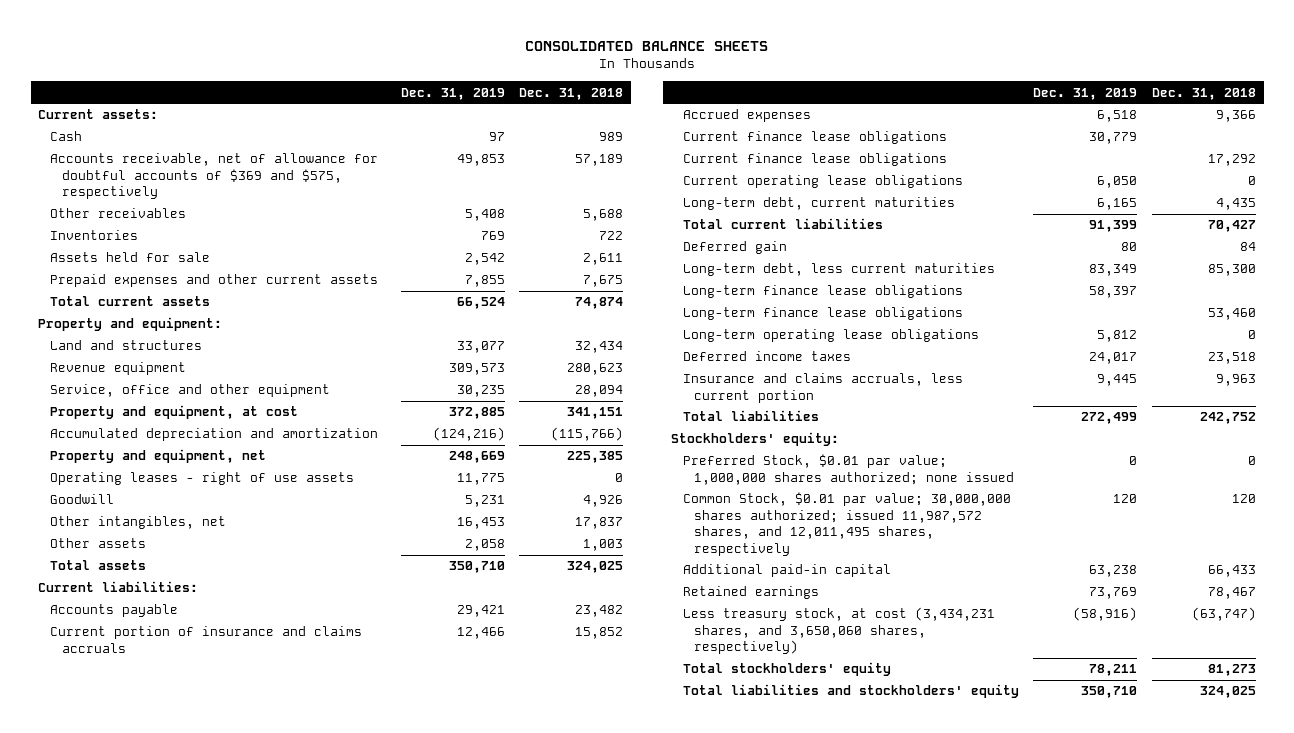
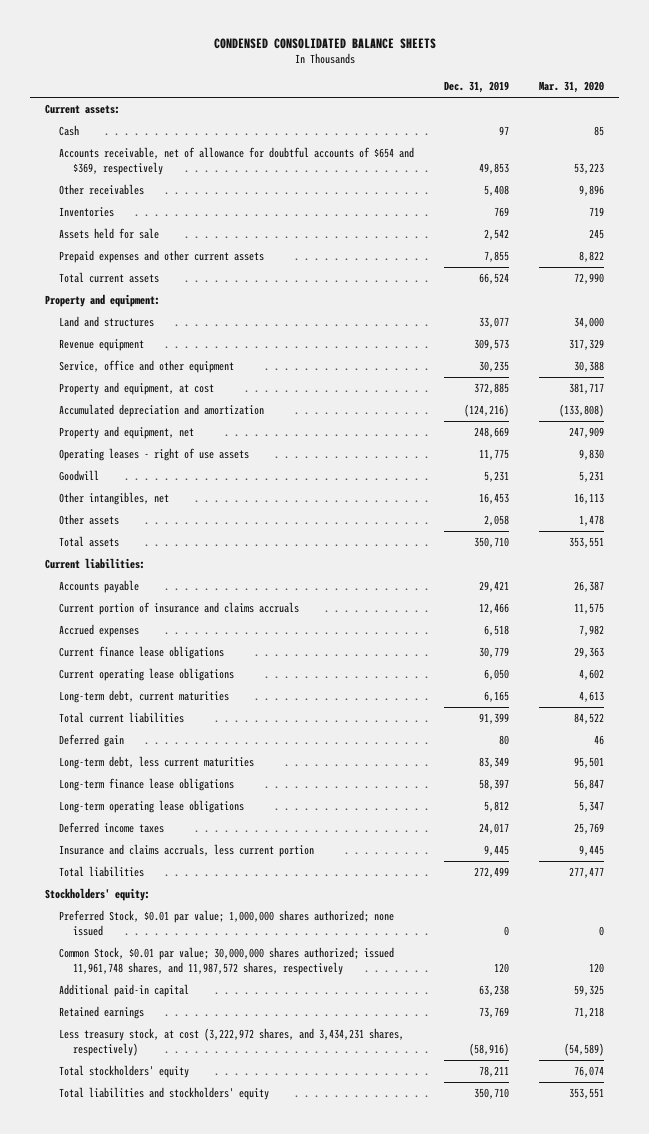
[525,40,769,51] CONSOLIDATED BALANCE SHEETS -> [213,37,436,49] CONDENSED CONSOLIDATED BALANCE SHEETS
[519,87,624,100] Dec. 31, 2018 -> none
none -> [539,81,605,94] Mar. 31, 2020
[49,153,378,200] Accounts receivable, net of allowance for doubtful accounts of $369 and $575, respectively -> [59,147,415,176] Accounts receivable, net of allowance for doubtful accounts of $654 and $369, respectively
[682,153,947,167] Current finance lease obligations -> none
[682,307,963,321] Long-term finance lease obligations -> none
[682,492,1011,556] Common Stock, $0.01 par value; 30,000,000 shares authorized; issued 11,987,572 shares, and 12,011,495 shares, respectively -> [59,947,395,976] Common Stock, $0.01 par value; 30,000,000 shares authorized; issued 11,961,748 shares, and 11,987,572 shares, respectively
[682,607,995,655] Less treasury stock, at cost (3,434,231 shares, and 3,650,060 shares, respectively) -> [59,1028,405,1057] Less treasury stock, at cost (3,222,972 shares, and 3,434,231 shares, respectively)

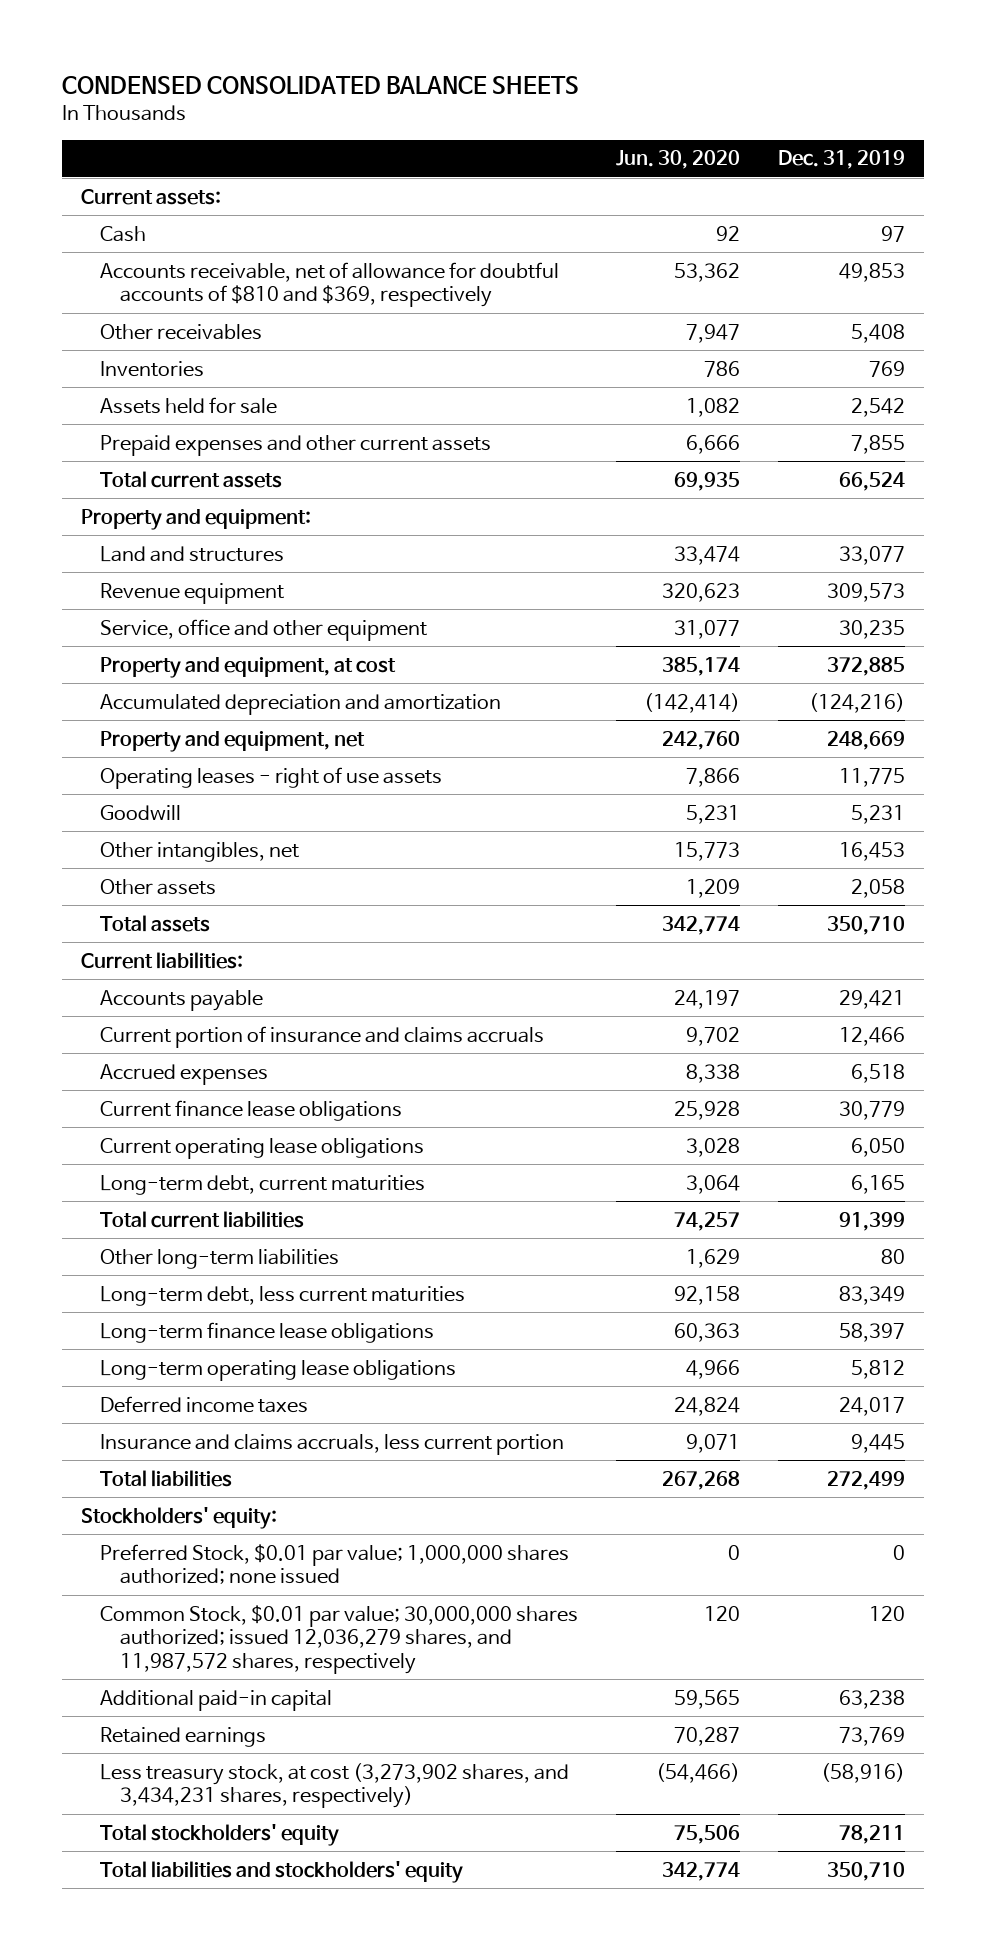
[539,81,605,94] Mar. 31, 2020 -> none
none -> [616,150,741,170] Jun. 30, 2020
[59,147,415,176] Accounts receivable, net of allowance for doubtful accounts of $654 and $369, respectively -> [100,261,560,308] Accounts receivable, net of allowance for doubtful accounts of $810 and $369, respectively
[59,734,125,748] Deferred gain -> none
none -> [100,1248,340,1269] Other long-term liabilities
[59,947,395,976] Common Stock, $0.01 par value; 30,000,000 shares authorized; issued 11,961,748 shares, and 11,987,572 shares, respectively -> [100,1604,579,1674] Common Stock, $0.01 par value; 30,000,000 shares authorized; issued 12,036,279 shares, and 11,987,572 shares, respectively
[59,1028,405,1057] Less treasury stock, at cost (3,222,972 shares, and 3,434,231 shares, respectively) -> [100,1762,570,1809] Less treasury stock, at cost (3,273,902 shares, and 3,434,231 shares, respectively)

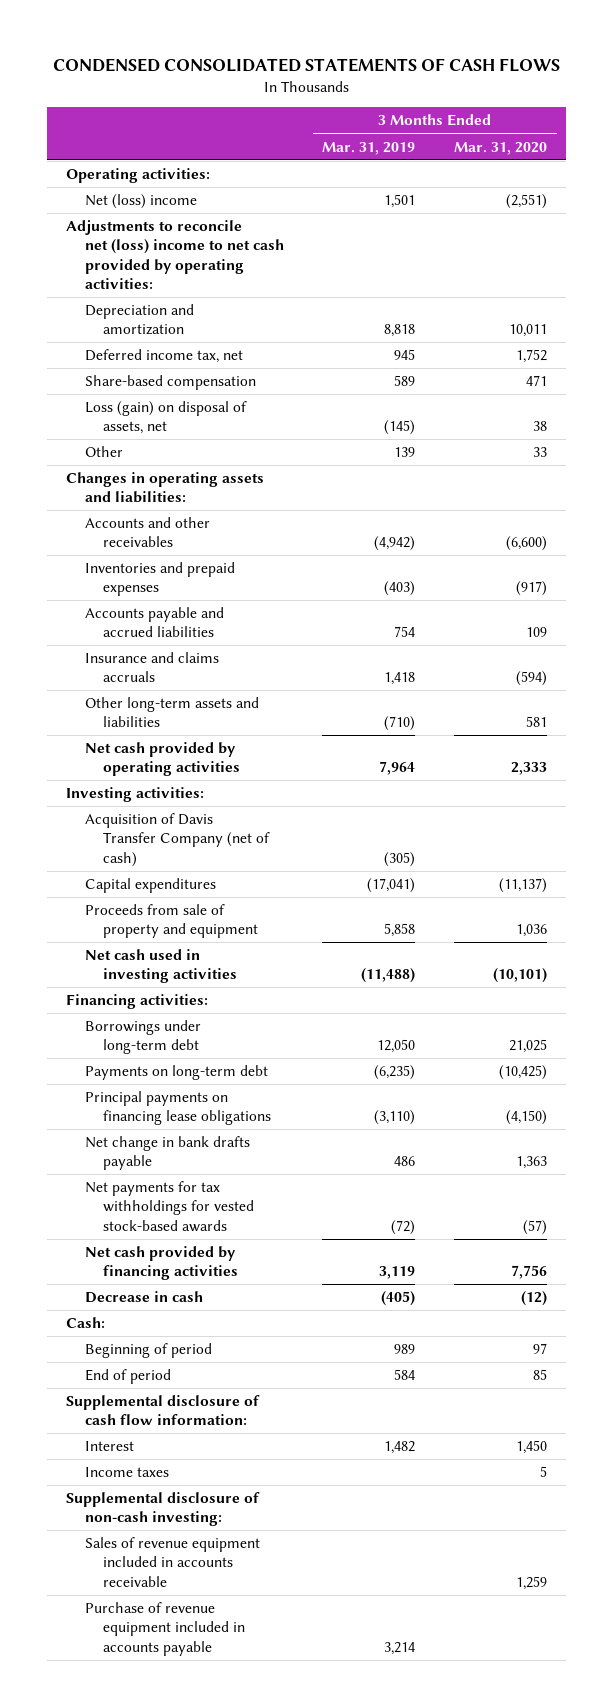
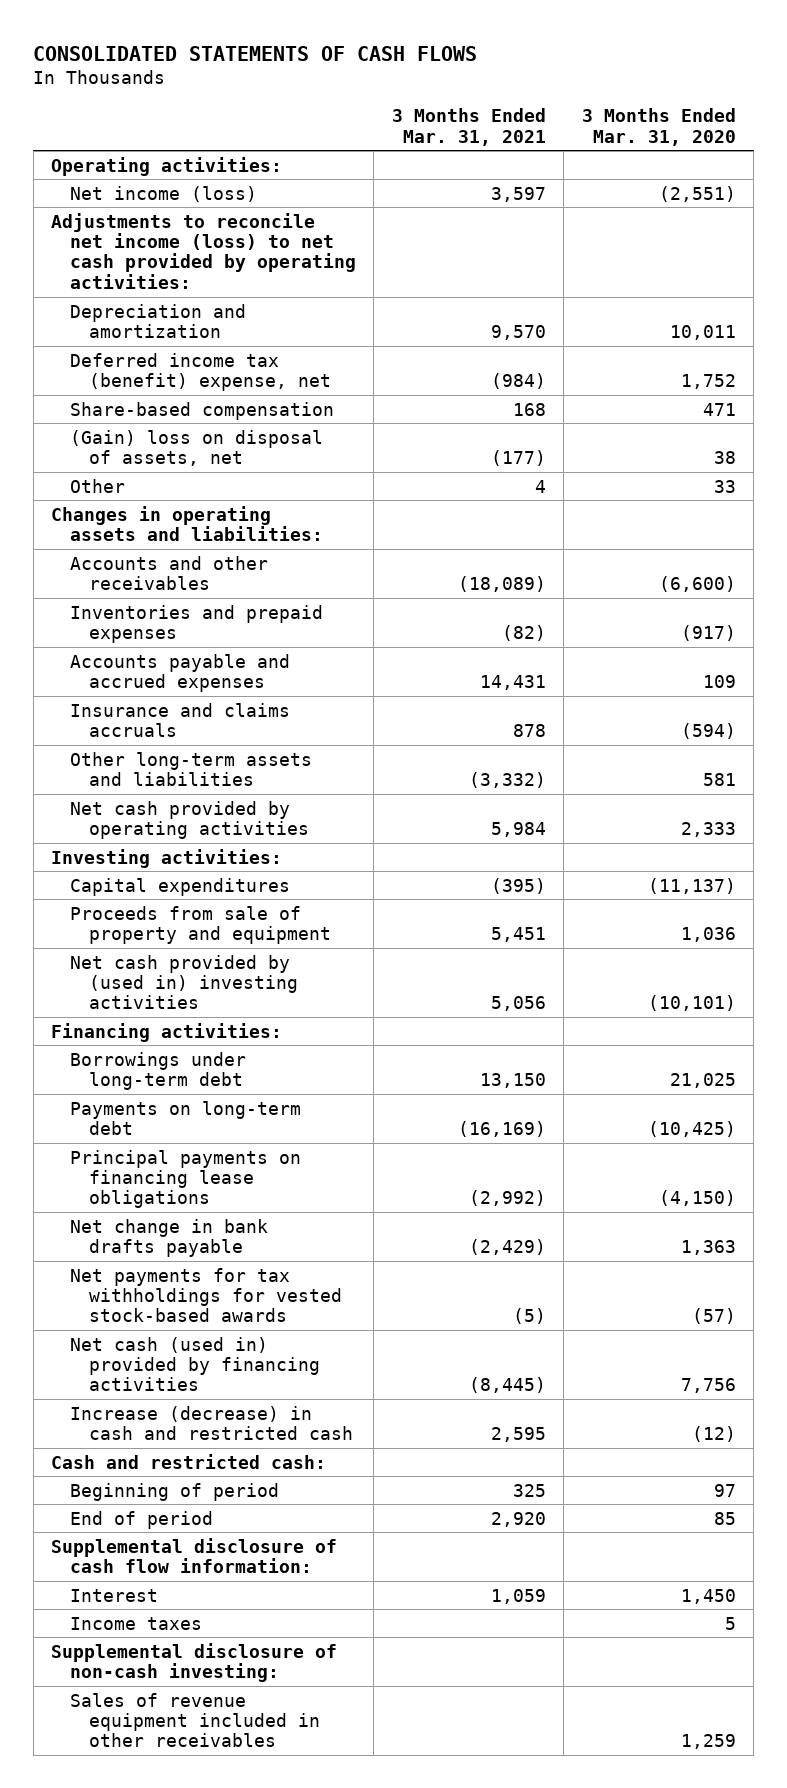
[52,58,560,73] CONDENSED CONSOLIDATED STATEMENTS OF CASH FLOWS -> [33,45,478,61] CONSOLIDATED STATEMENTS OF CASH FLOWS
[322,141,416,155] Mar. 31, 2019 -> none
none -> [391,108,546,146] 3 Months Ended Mar. 31, 2021
[84,194,197,210] Net (loss) income -> [69,185,257,202] Net income (loss)
[66,220,284,289] Adjustments to reconcile net (loss) income to net cash provided by operating activities: -> [51,212,356,289] Adjustments to reconcile net income (loss) to net cash provided by operating activities:
[84,349,243,364] Deferred income tax, net -> [69,352,331,391] Deferred income tax (benefit) expense, net
[84,401,247,435] Loss (gain) on disposal of assets, net -> [69,429,323,466] (Gain) loss on disposal of assets, net
[84,607,224,638] Accounts payable and accrued liabilities -> [69,653,290,692] Accounts payable and accrued expenses
[84,813,270,867] Acquisition of Davis Transfer Company (net of cash) -> none
[84,949,237,984] Net cash used in investing activities -> [69,954,298,1010] Net cash provided by (used in) investing activities
[66,1317,106,1329] Cash: -> none
[84,1246,238,1281] Net cash provided by financing activities -> [69,1336,320,1392] Net cash (used in) provided by financing activities
[84,1291,203,1304] Decrease in cash -> [69,1405,353,1440] Increase (decrease) in cash and restricted cash
none -> [51,1453,327,1469] Cash and restricted cash:
[84,1602,245,1656] Purchase of revenue equipment included in accounts payable -> none
[84,1537,260,1587] Sales of revenue equipment included in accounts receivable -> [69,1692,320,1748] Sales of revenue equipment included in other receivables

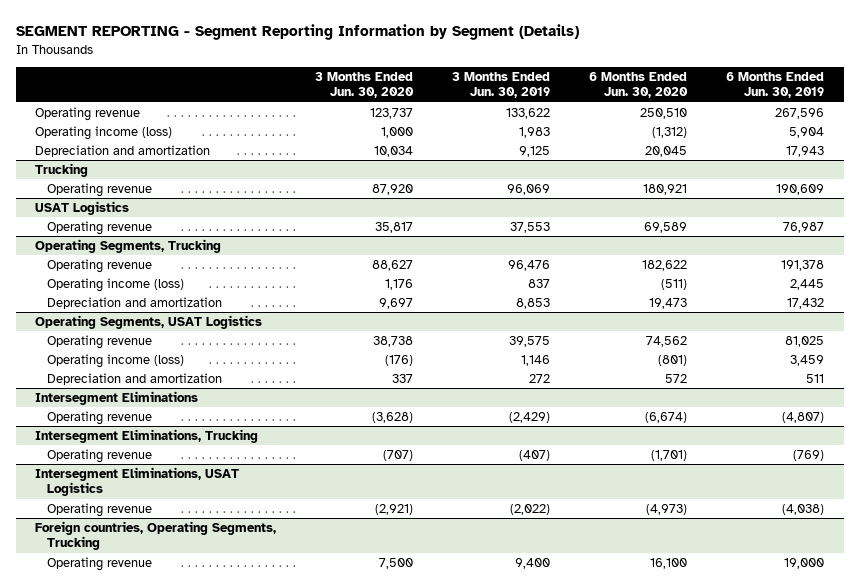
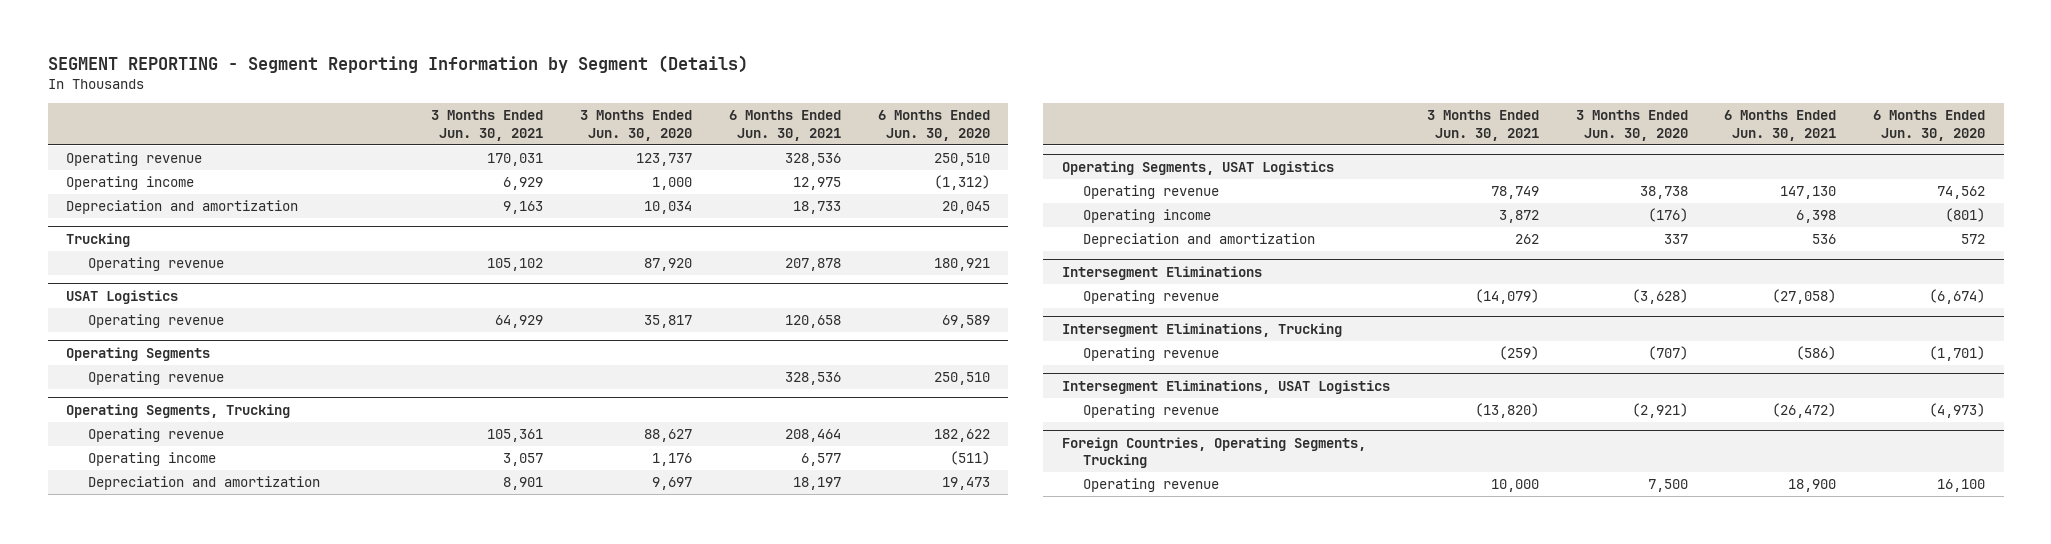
[452,72,551,99] 3 Months Ended Jun. 30, 2019 -> none
[726,72,825,99] 6 Months Ended Jun. 30, 2019 -> none
none -> [430,110,543,141] 3 Months Ended Jun. 30, 2021
none -> [728,110,841,141] 6 Months Ended Jun. 30, 2021
[35,126,173,141] Operating income (loss) -> [66,176,195,191] Operating income
none -> [66,346,211,361] Operating Segments
none -> [87,371,224,386] Operating revenue
[47,278,185,293] Operating income (loss) -> [87,452,216,467] Operating income
[47,354,185,369] Operating income (loss) -> [1083,209,1212,224] Operating income
[35,521,277,551] Foreign countries, Operating Segments, Trucking -> [1061,436,1366,469] Foreign Countries, Operating Segments, Trucking

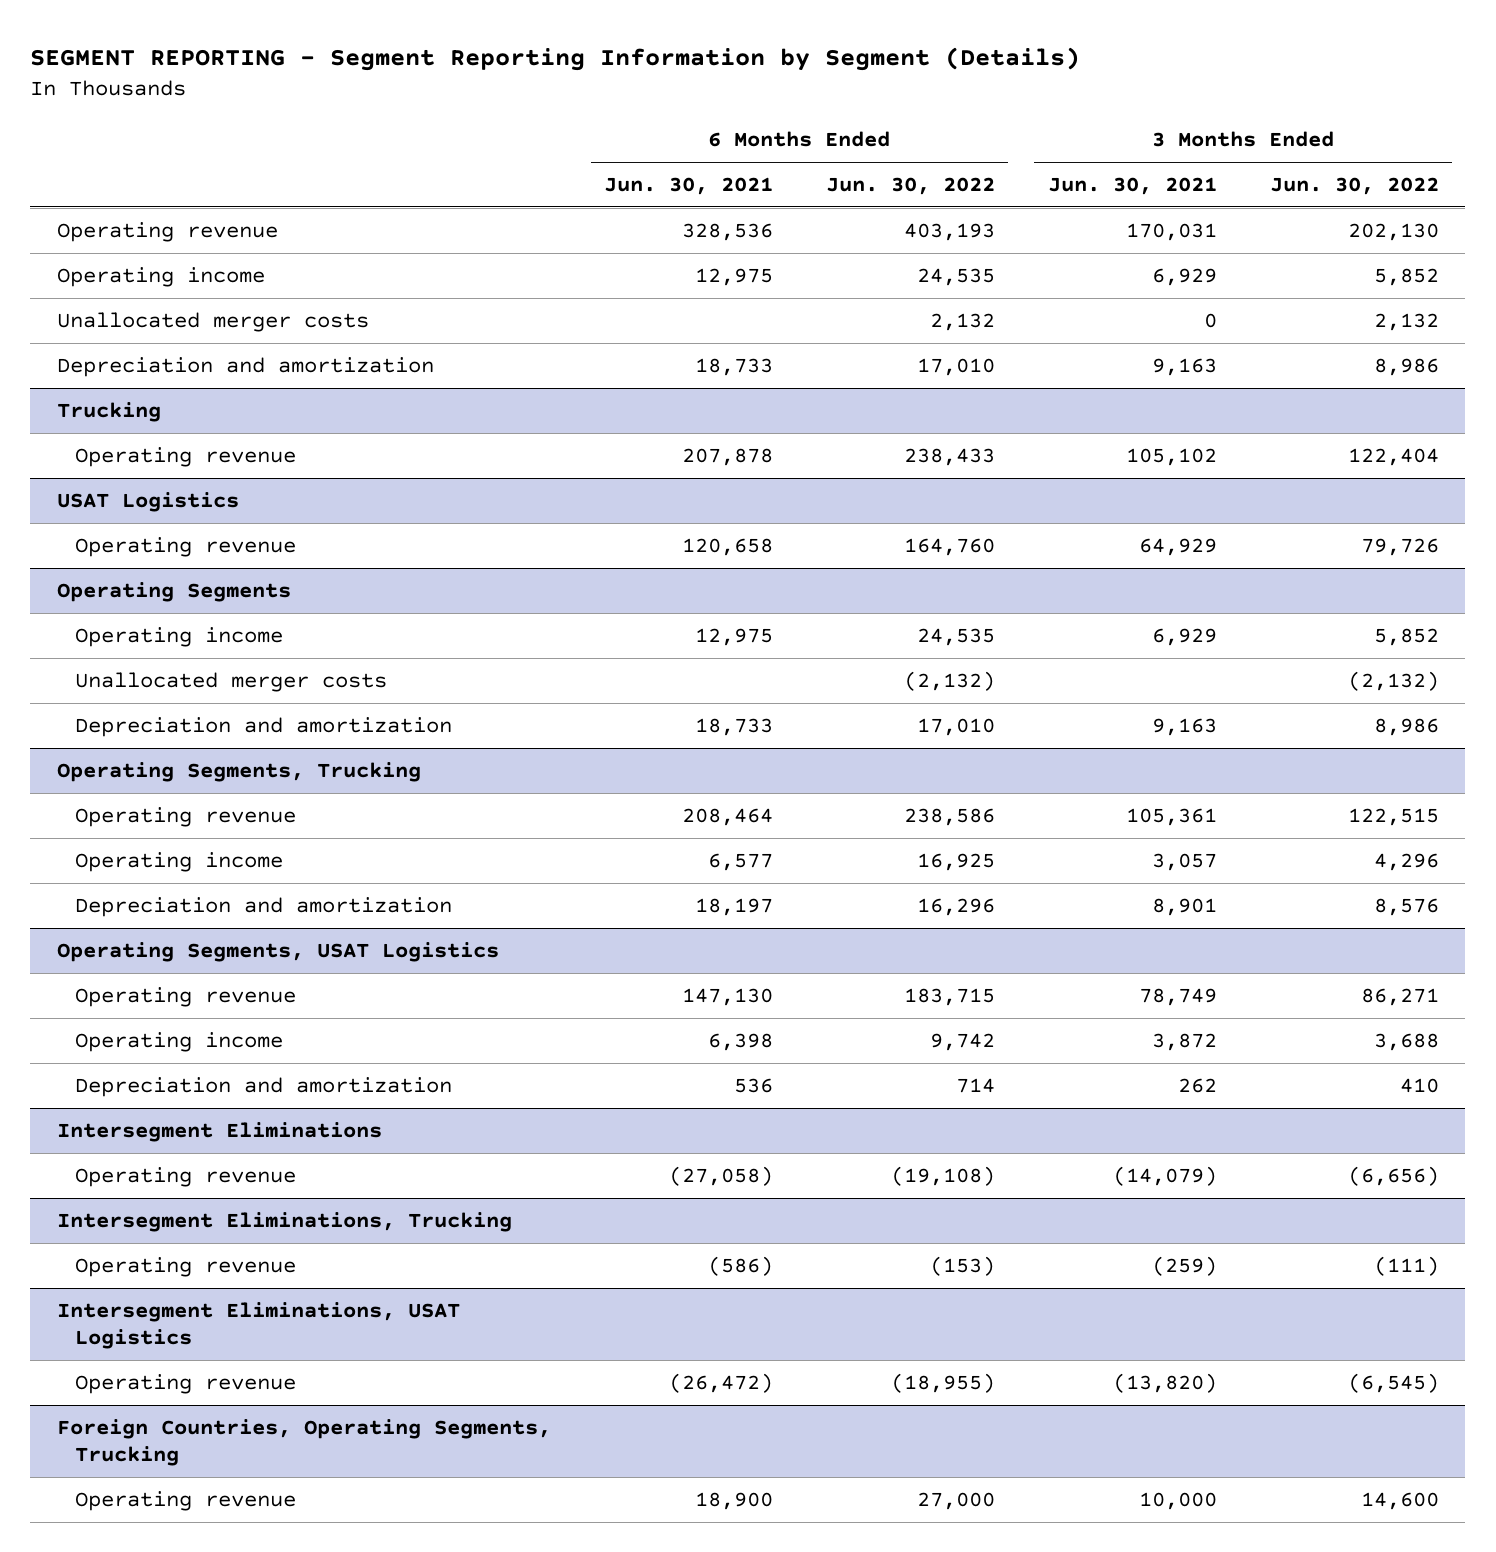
[579,110,692,141] 3 Months Ended Jun. 30, 2020 -> none
[877,110,990,141] 6 Months Ended Jun. 30, 2020 -> none
none -> [825,177,995,196] Jun. 30, 2022
none -> [1269,177,1439,196] Jun. 30, 2022
none -> [56,311,369,332] Unallocated merger costs
[87,371,224,386] Operating revenue -> none
none -> [74,626,283,647] Operating income
none -> [74,671,387,692] Unallocated merger costs
none -> [74,716,452,737] Depreciation and amortization

